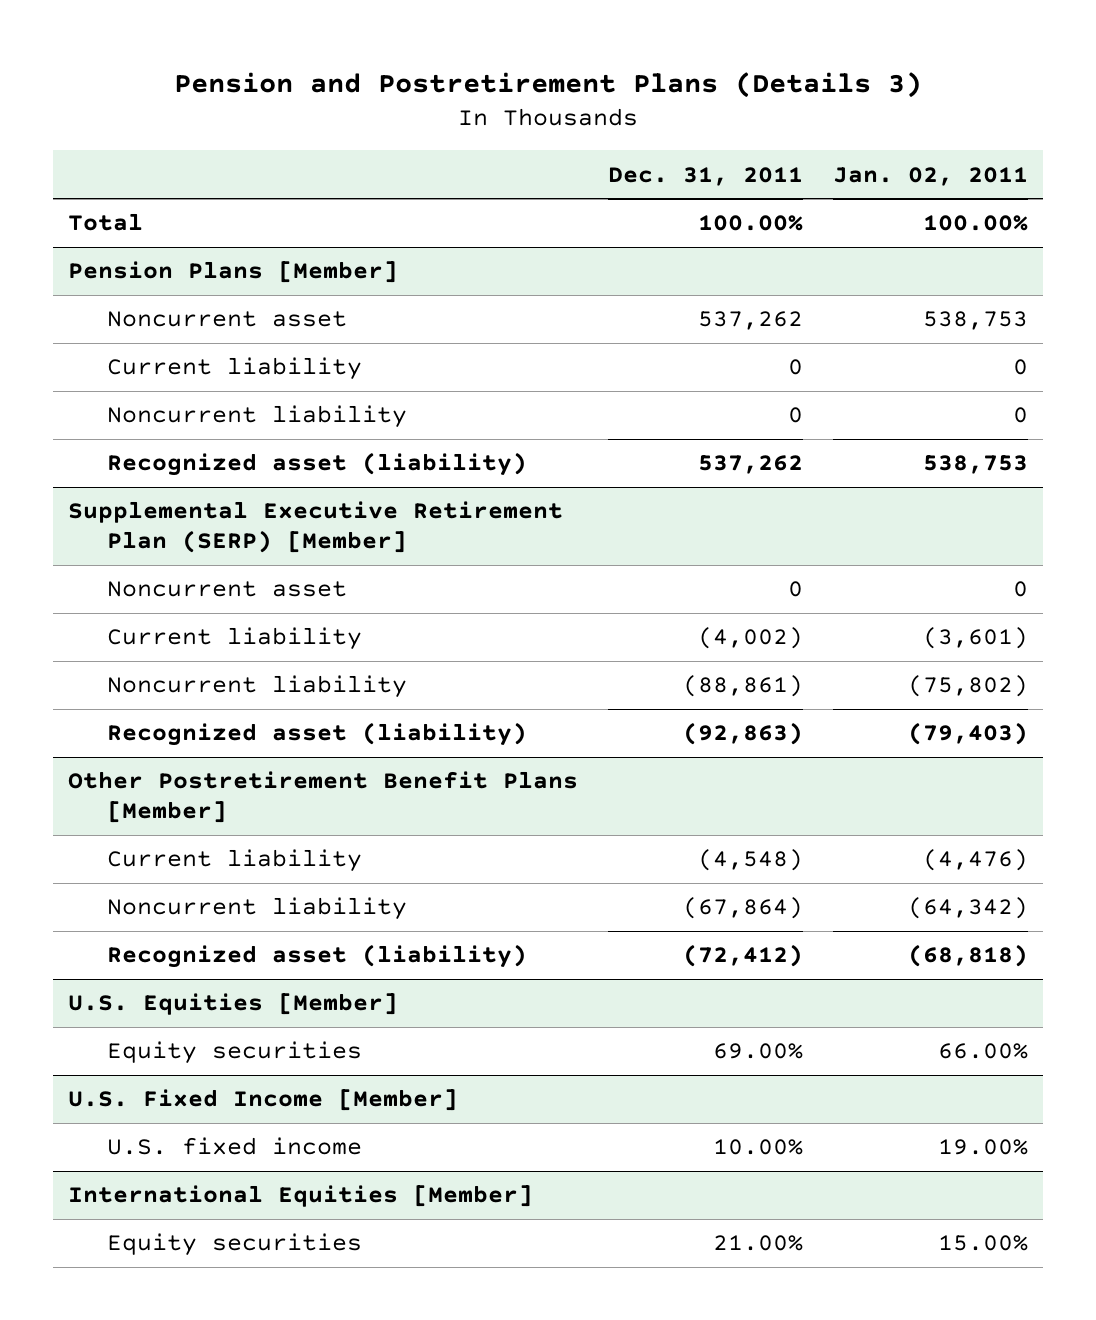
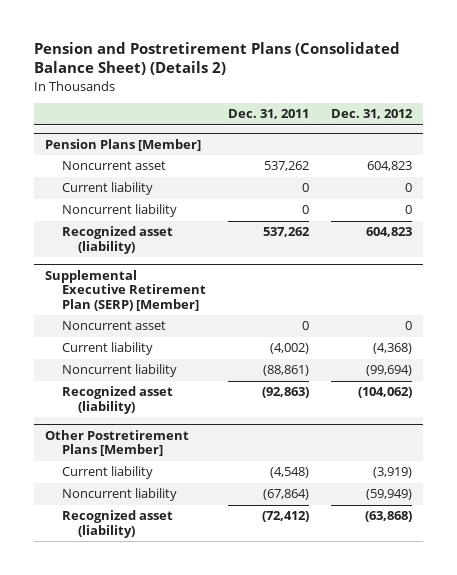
[173,71,922,98] Pension and Postretirement Plans (Details 3) -> [34,41,401,76] Pension and Postretirement Plans (Consolidated Balance Sheet) (Details 2)
[833,166,1029,186] Jan. 02, 2011 -> none
none -> [331,109,414,120] Dec. 31, 2012
[67,213,143,232] Total -> none
[67,771,578,824] Other Postretirement Benefit Plans [Member] -> [45,429,190,457] Other Postretirement Plans [Member]
[67,993,398,1016] U.S. Equities [Member] -> none
[107,1041,363,1065] Equity securities -> none
[67,1089,458,1112] U.S. Fixed Income [Member] -> none
[107,1137,363,1156] U.S. fixed income -> none
[67,1185,533,1208] International Equities [Member] -> none
[107,1233,363,1257] Equity securities -> none

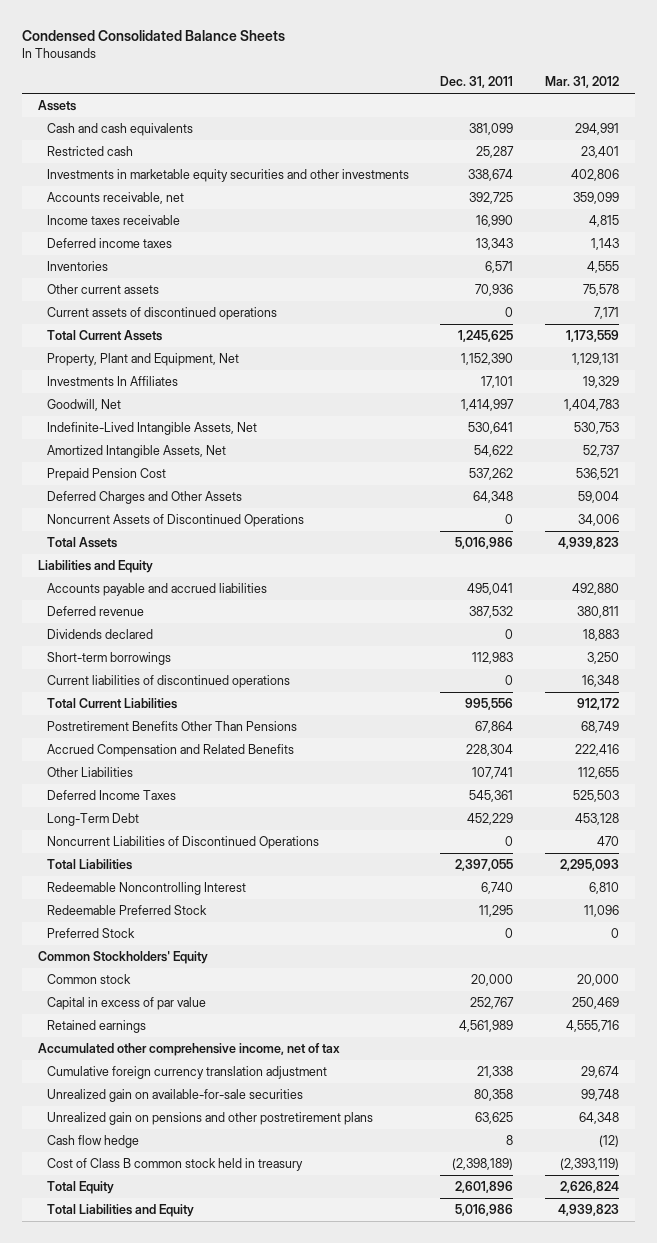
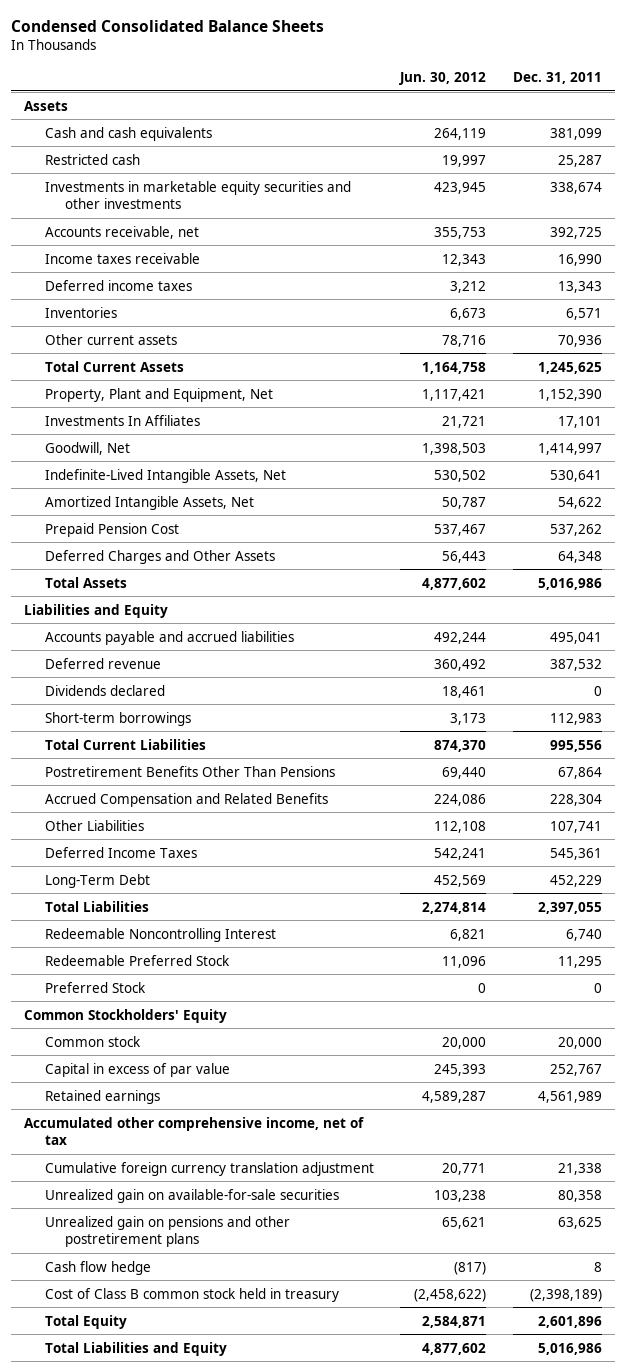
[544,76,619,89] Mar. 31, 2012 -> none
none -> [399,71,487,85] Jun. 30, 2012
[47,306,278,320] Current assets of discontinued operations -> none
[47,513,305,527] Noncurrent Assets of Discontinued Operations -> none
[47,674,291,688] Current liabilities of discontinued operations -> none
[47,835,320,849] Noncurrent Liabilities of Discontinued Operations -> none

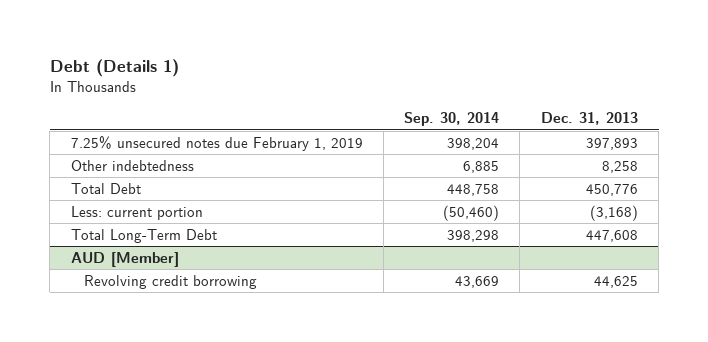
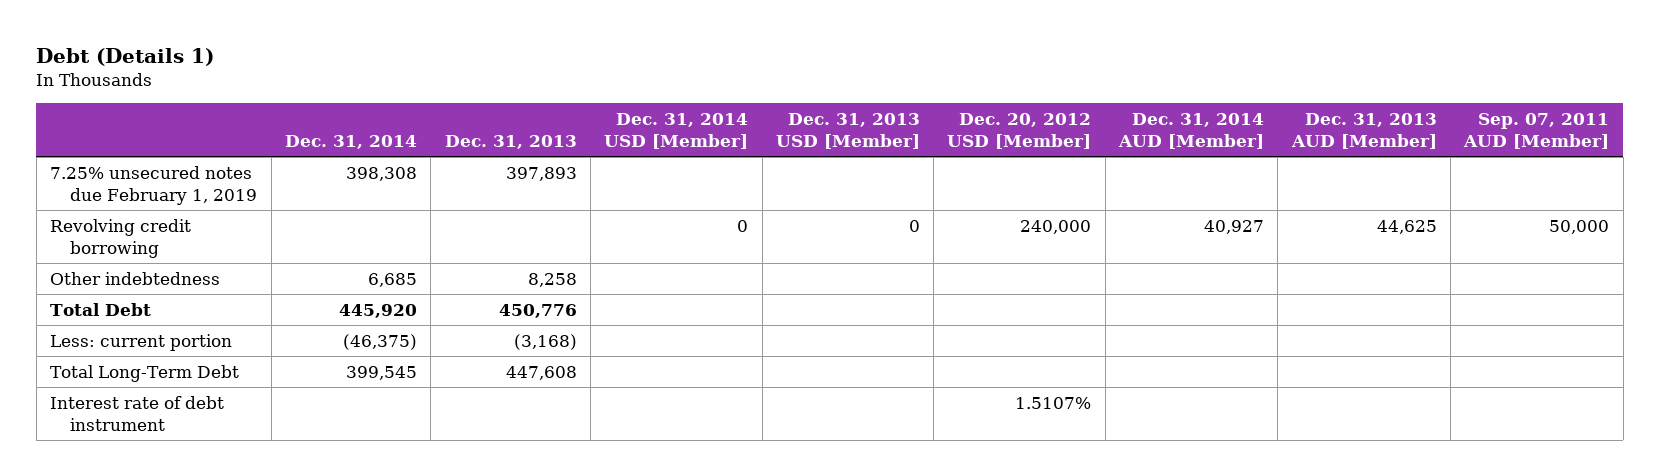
[404,112,500,127] Sep. 30, 2014 -> none
none -> [284,134,417,149] Dec. 31, 2014
none -> [604,112,749,149] Dec. 31, 2014 USD [Member]
none -> [775,112,920,149] Dec. 31, 2013 USD [Member]
none -> [947,112,1092,149] Dec. 20, 2012 USD [Member]
none -> [1118,112,1265,149] Dec. 31, 2014 AUD [Member]
none -> [1290,112,1437,149] Dec. 31, 2013 AUD [Member]
none -> [1463,112,1610,149] Sep. 07, 2011 AUD [Member]
none -> [50,218,192,258] Revolving credit borrowing
[70,251,179,267] AUD [Member] -> none
[83,274,257,289] Revolving credit borrowing -> none
none -> [50,395,225,431] Interest rate of debt instrument

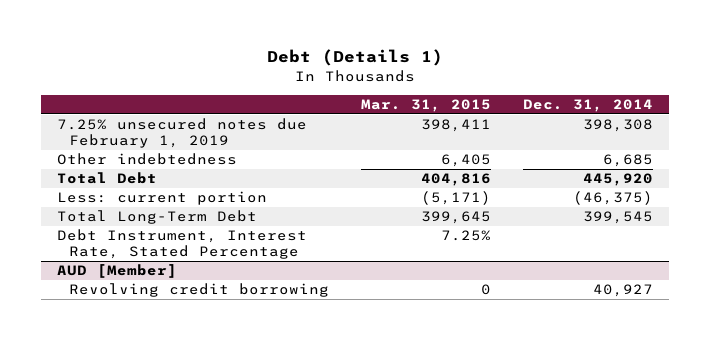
[444,134,577,149] Dec. 31, 2013 -> none
[604,112,749,149] Dec. 31, 2014 USD [Member] -> none
[775,112,920,149] Dec. 31, 2013 USD [Member] -> none
[947,112,1092,149] Dec. 20, 2012 USD [Member] -> none
[1118,112,1265,149] Dec. 31, 2014 AUD [Member] -> none
[1290,112,1437,149] Dec. 31, 2013 AUD [Member] -> none
[1463,112,1610,149] Sep. 07, 2011 AUD [Member] -> none
none -> [361,98,492,112] Mar. 31, 2015
[50,218,192,258] Revolving credit borrowing -> none
[50,395,225,431] Interest rate of debt instrument -> [57,229,308,260] Debt Instrument, Interest Rate, Stated Percentage
none -> [57,264,178,279] AUD [Member]
none -> [68,283,329,298] Revolving credit borrowing

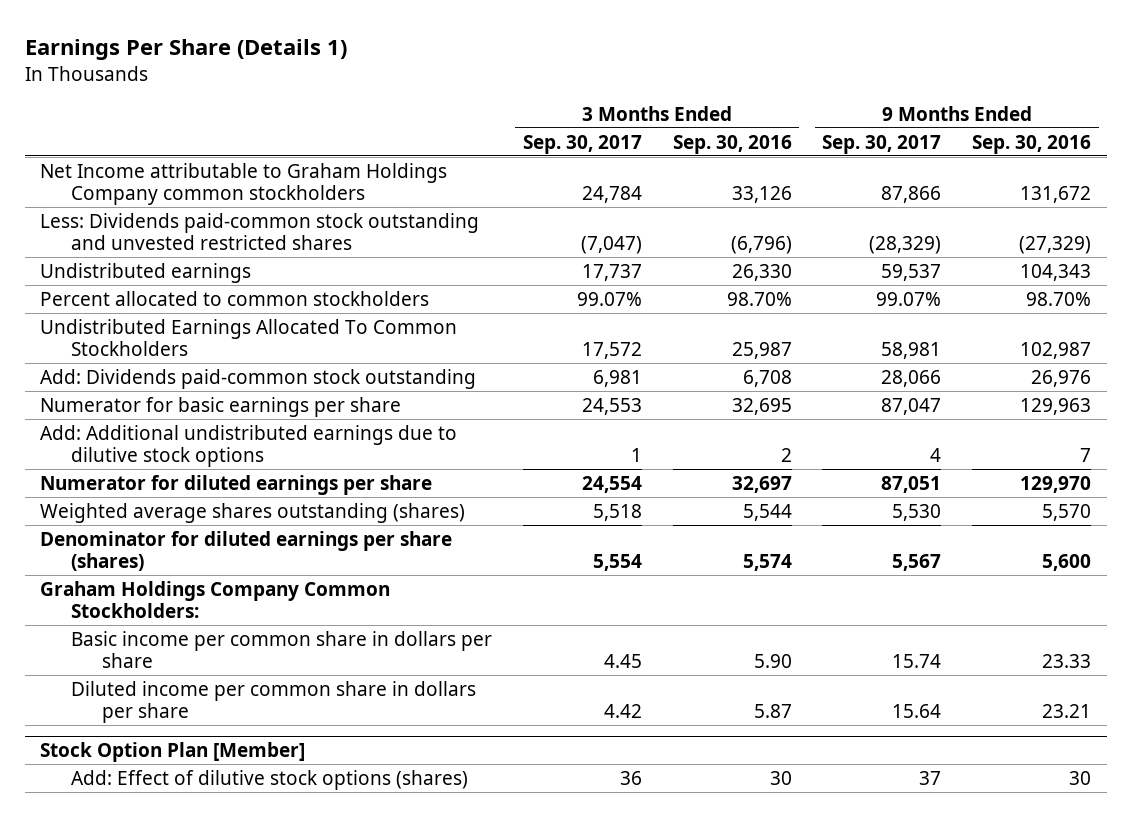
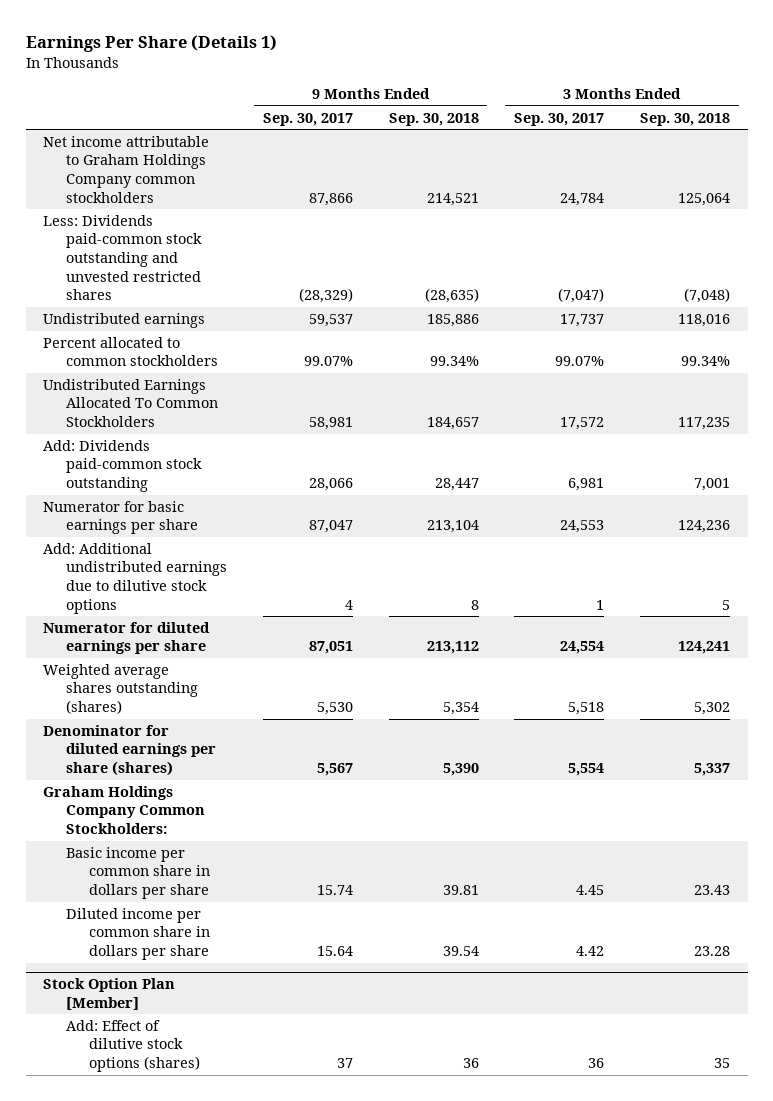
[672,134,792,154] Sep. 30, 2016 -> none
[972,134,1092,154] Sep. 30, 2016 -> none
none -> [388,112,479,126] Sep. 30, 2018
none -> [639,112,730,126] Sep. 30, 2018
[40,162,448,206] Net Income attributable to Graham Holdings Company common stockholders -> [43,135,210,203] Net income attributable to Graham Holdings Company common stockholders

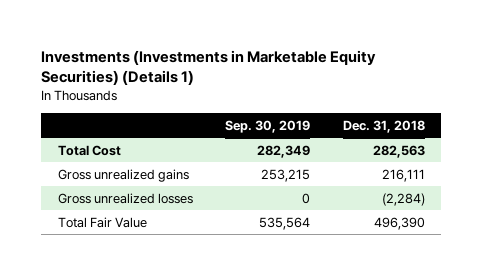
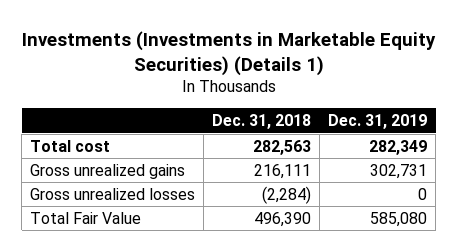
[225,120,311,134] Sep. 30, 2019 -> none
none -> [328,114,428,130] Dec. 31, 2019
[57,144,121,156] Total Cost -> [30,139,111,152] Total cost

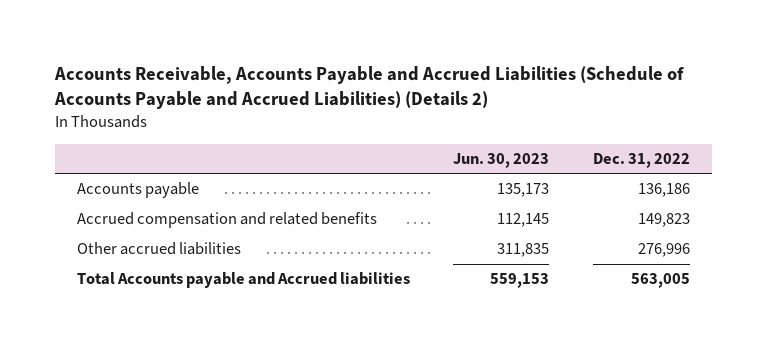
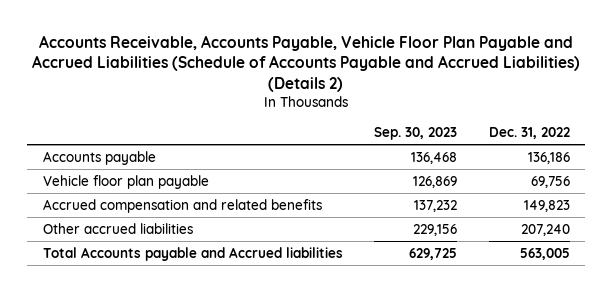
[53,66,684,110] Accounts Receivable, Accounts Payable and Accrued Liabilities (Schedule of Accounts Payable and Accrued Liabilities) (Details 2) -> [32,34,581,93] Accounts Receivable, Accounts Payable, Vehicle Floor Plan Payable and Accrued Liabilities (Schedule of Accounts Payable and Accrued Liabilities) (Details 2)
[453,152,550,168] Jun. 30, 2023 -> none
none -> [374,127,458,141] Sep. 30, 2023
none -> [42,174,209,189] Vehicle floor plan payable
[637,243,690,258] 276,996 -> [520,223,570,236] 207,240

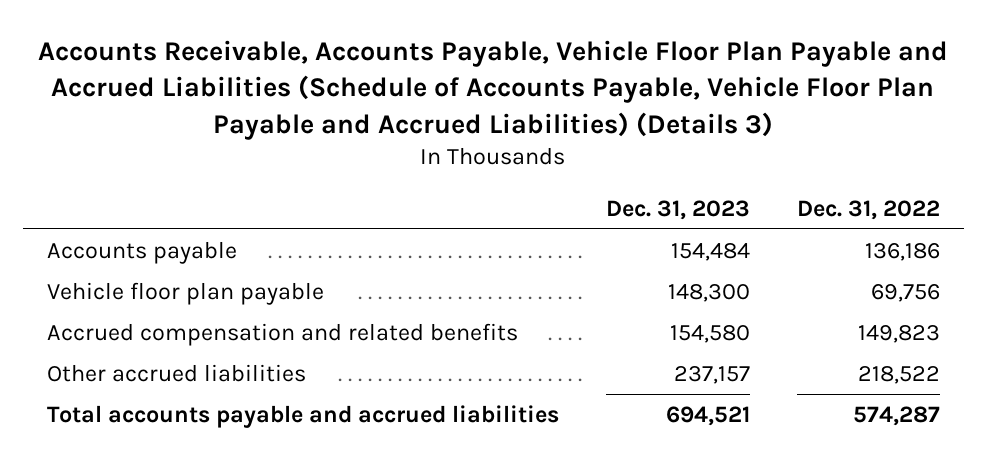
[32,34,581,93] Accounts Receivable, Accounts Payable, Vehicle Floor Plan Payable and Accrued Liabilities (Schedule of Accounts Payable and Accrued Liabilities) (Details 2) -> [38,39,949,140] Accounts Receivable, Accounts Payable, Vehicle Floor Plan Payable and Accrued Liabilities (Schedule of Accounts Payable, Vehicle Floor Plan Payable and Accrued Liabilities) (Details 3)
[374,127,458,141] Sep. 30, 2023 -> none
none -> [605,199,750,220] Dec. 31, 2023
[520,223,570,236] 207,240 -> [858,365,941,384] 218,522
[42,246,343,261] Total Accounts payable and Accrued liabilities -> [46,404,559,428] Total accounts payable and accrued liabilities
[519,247,570,260] 563,005 -> [853,405,941,426] 574,287

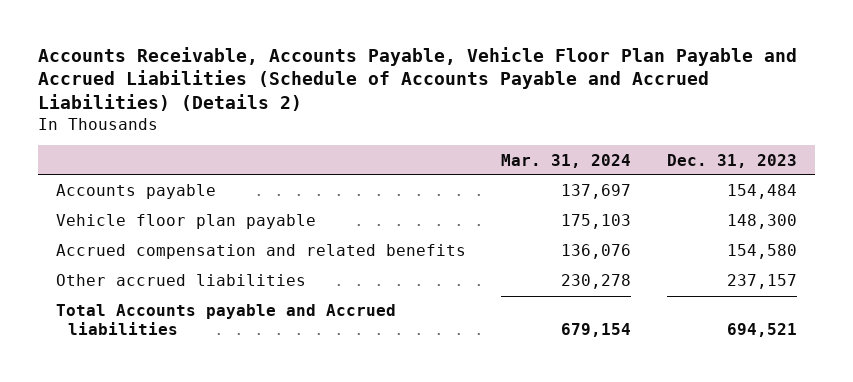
[38,39,949,140] Accounts Receivable, Accounts Payable, Vehicle Floor Plan Payable and Accrued Liabilities (Schedule of Accounts Payable, Vehicle Floor Plan Payable and Accrued Liabilities) (Details 3) -> [37,46,797,112] Accounts Receivable, Accounts Payable, Vehicle Floor Plan Payable and Accrued Liabilities (Schedule of Accounts Payable and Accrued Liabilities) (Details 2)
[797,199,941,220] Dec. 31, 2022 -> none
none -> [501,153,632,168] Mar. 31, 2024
[46,404,559,428] Total accounts payable and accrued liabilities -> [55,304,396,335] Total Accounts payable and Accrued liabilities

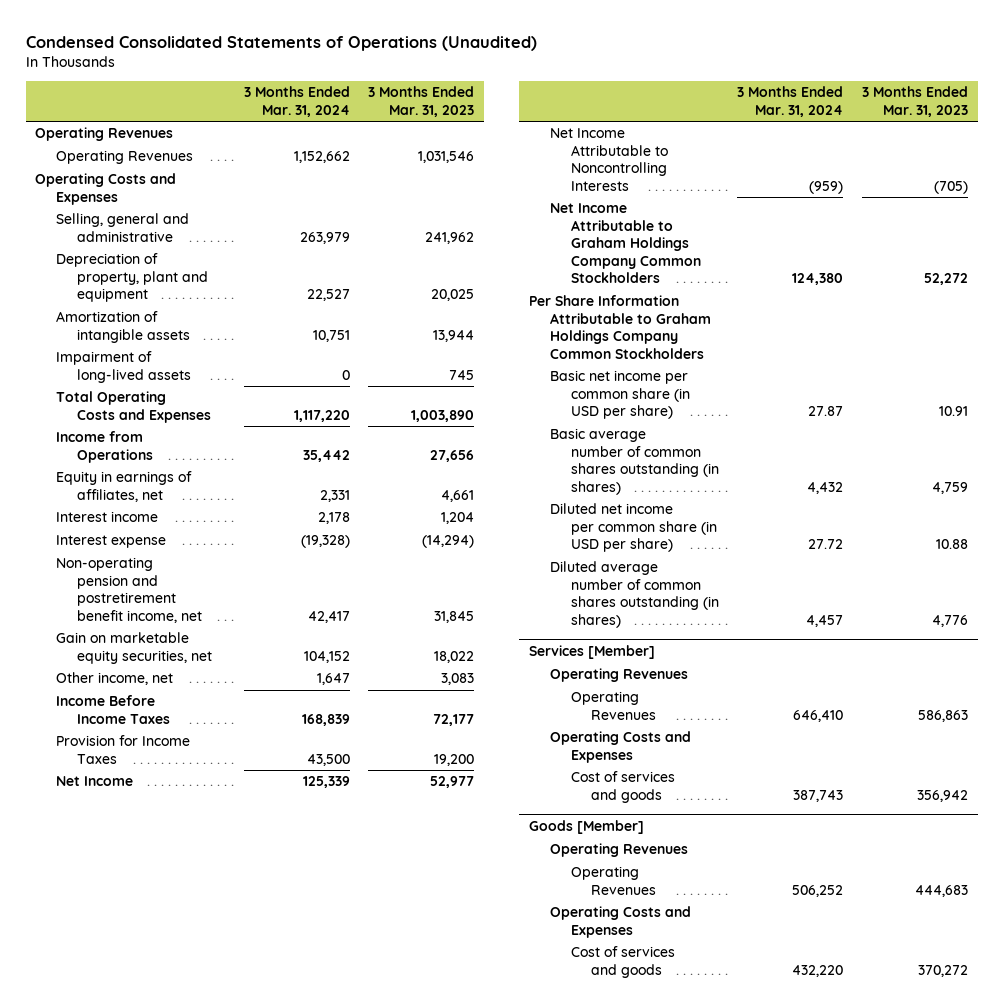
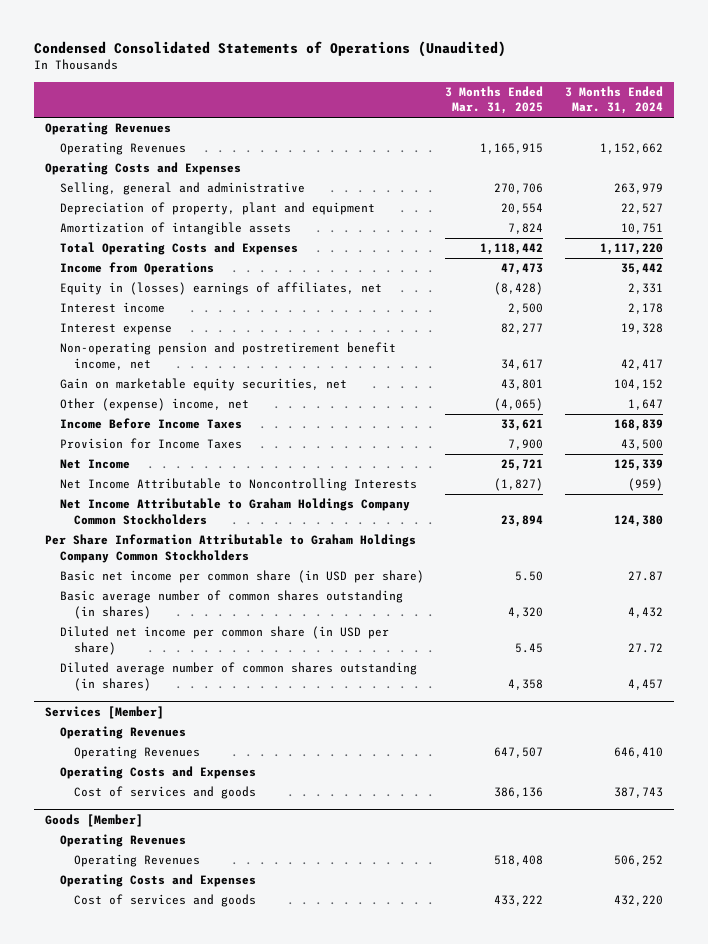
[368,86,475,117] 3 Months Ended Mar. 31, 2023 -> none
none -> [445,85,544,115] 3 Months Ended Mar. 31, 2025
[55,351,191,383] Impairment of long-lived assets -> none
[55,471,192,502] Equity in earnings of affiliates, net -> [59,282,382,296] Equity in (losses) earnings of affiliates, net
[300,535,350,549] (19,328) -> [620,323,663,335] 19,328
[55,672,173,686] Other income, net -> [59,398,249,412] Other (expense) income, net

